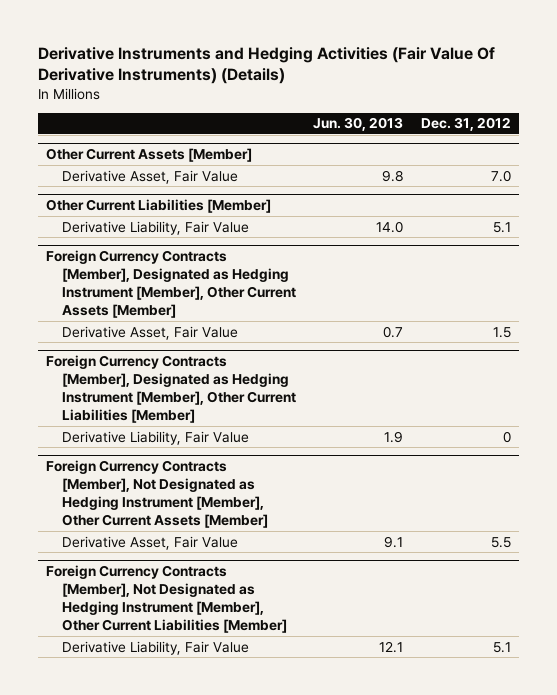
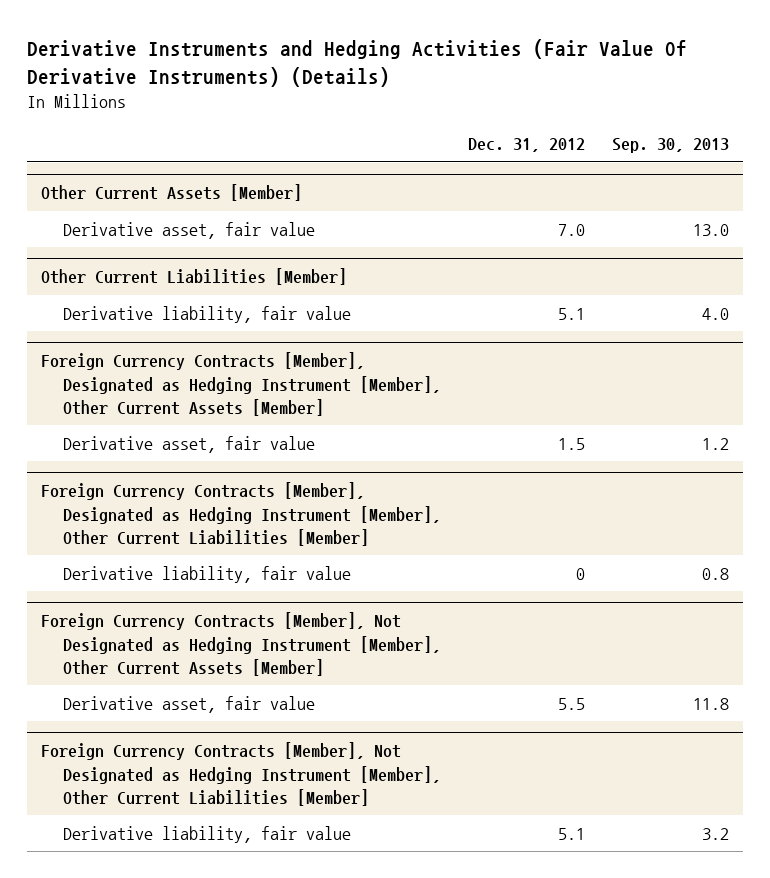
[313,117,404,132] Jun. 30, 2013 -> none
none -> [612,138,730,154] Sep. 30, 2013
[62,169,239,184] Derivative Asset, Fair Value -> [62,221,315,239] Derivative asset, fair value
[62,220,250,235] Derivative Liability, Fair Value -> [62,305,351,323] Derivative liability, fair value
[62,325,239,340] Derivative Asset, Fair Value -> [62,435,315,453] Derivative asset, fair value
[62,430,250,445] Derivative Liability, Fair Value -> [62,565,351,583] Derivative liability, fair value
[62,535,239,550] Derivative Asset, Fair Value -> [62,695,315,713] Derivative asset, fair value
[62,640,250,655] Derivative Liability, Fair Value -> [62,825,351,843] Derivative liability, fair value

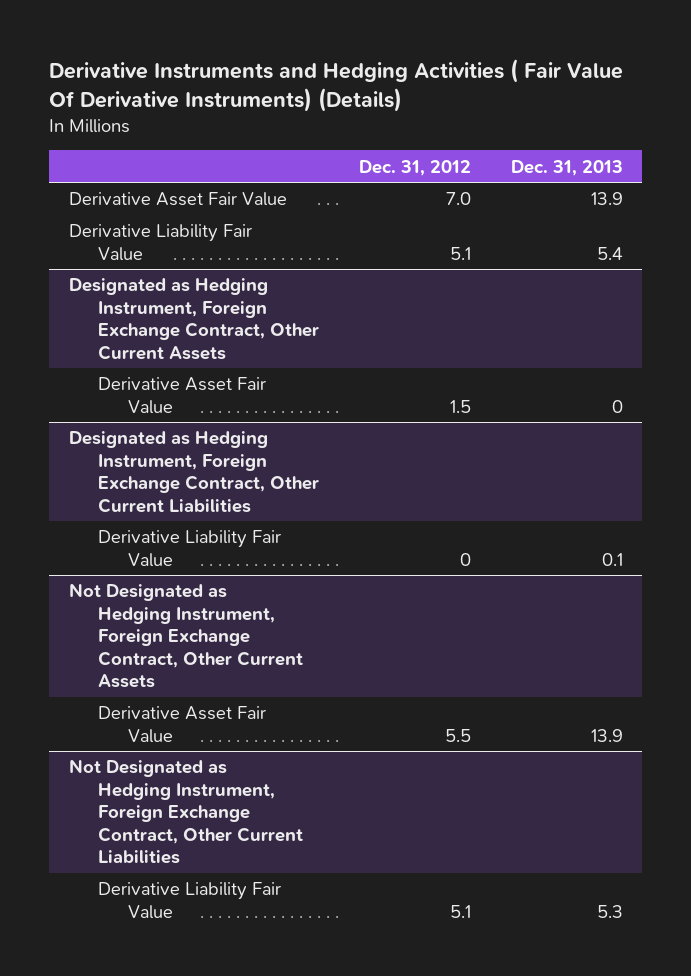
[26,39,687,88] Derivative Instruments and Hedging Activities (Fair Value Of Derivative Instruments) (Details) -> [48,58,623,112] Derivative Instruments and Hedging Activities ( Fair Value Of Derivative Instruments) (Details)
[612,138,730,154] Sep. 30, 2013 -> none
none -> [510,159,623,176] Dec. 31, 2013
[40,184,302,202] Other Current Assets [Member] -> none
[40,268,347,286] Other Current Liabilities [Member] -> none
[62,221,315,239] Derivative asset, fair value -> [68,192,287,207] Derivative Asset Fair Value
[62,305,351,323] Derivative liability, fair value -> [68,224,252,261] Derivative Liability Fair Value
[40,352,441,416] Foreign Currency Contracts [Member], Designated as Hedging Instrument [Member], Other Current Assets [Member] -> [68,278,320,360] Designated as Hedging Instrument, Foreign Exchange Contract, Other Current Assets
[62,435,315,453] Derivative asset, fair value -> [98,377,267,414] Derivative Asset Fair Value
[40,482,441,546] Foreign Currency Contracts [Member], Designated as Hedging Instrument [Member], Other Current Liabilities [Member] -> [68,431,320,513] Designated as Hedging Instrument, Foreign Exchange Contract, Other Current Liabilities
[62,565,351,583] Derivative liability, fair value -> [98,530,282,567] Derivative Liability Fair Value
[40,612,441,676] Foreign Currency Contracts [Member], Not Designated as Hedging Instrument [Member], Other Current Assets [Member] -> [68,583,304,689] Not Designated as Hedging Instrument, Foreign Exchange Contract, Other Current Assets
[62,695,315,713] Derivative asset, fair value -> [98,706,267,743] Derivative Asset Fair Value
[40,742,441,806] Foreign Currency Contracts [Member], Not Designated as Hedging Instrument [Member], Other Current Liabilities [Member] -> [68,759,304,865] Not Designated as Hedging Instrument, Foreign Exchange Contract, Other Current Liabilities
[62,825,351,843] Derivative liability, fair value -> [98,882,282,919] Derivative Liability Fair Value

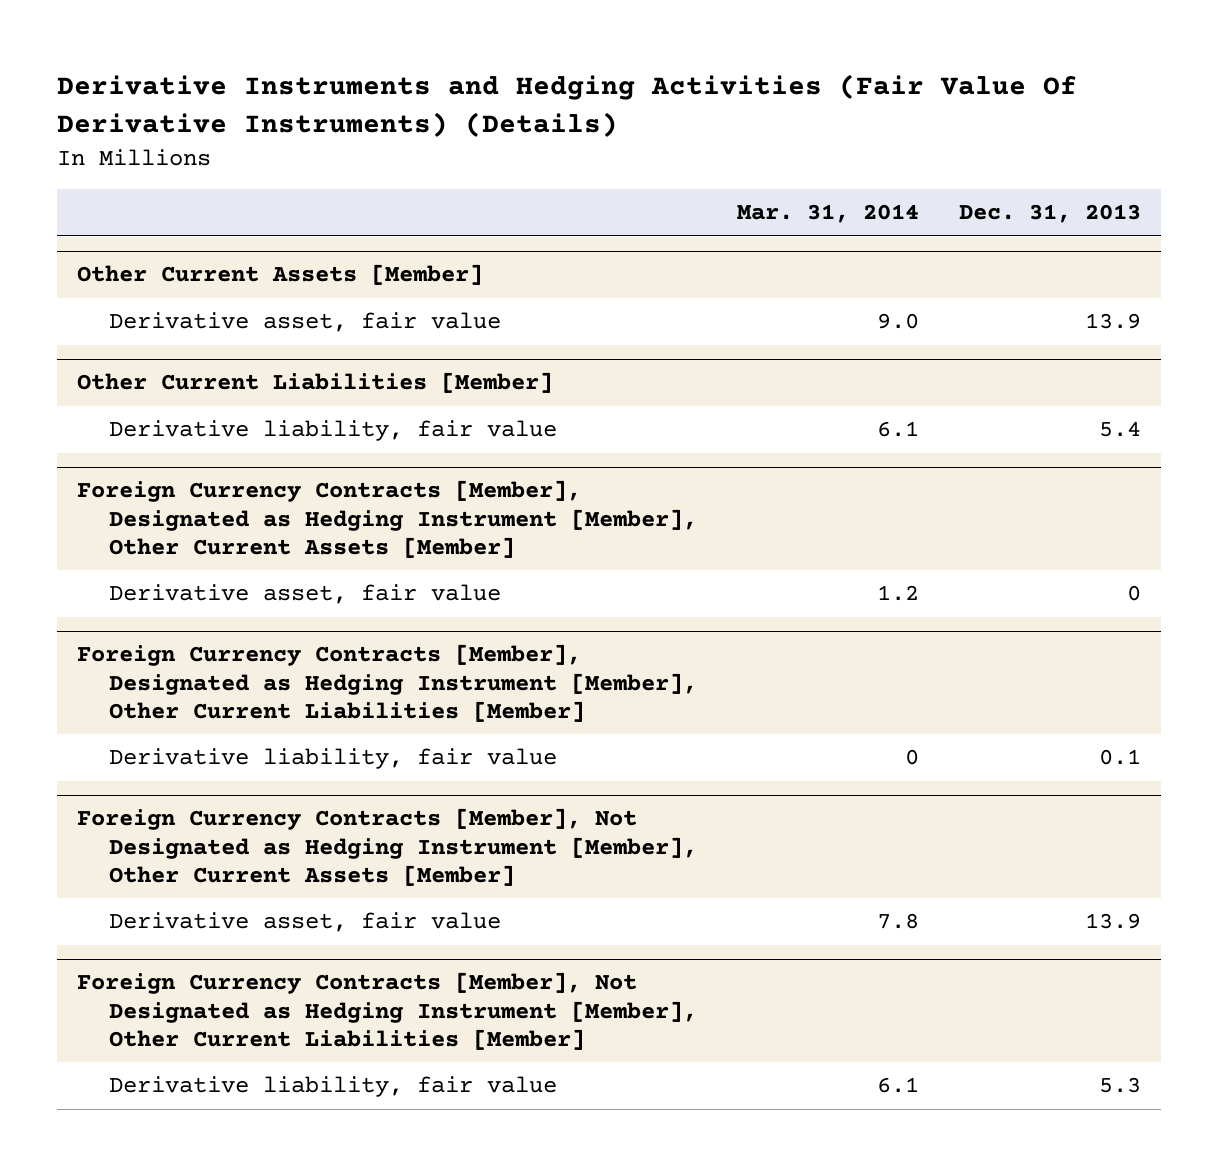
[48,58,623,112] Derivative Instruments and Hedging Activities ( Fair Value Of Derivative Instruments) (Details) -> [56,74,1077,137] Derivative Instruments and Hedging Activities (Fair Value Of Derivative Instruments) (Details)
[359,159,472,176] Dec. 31, 2012 -> none
none -> [737,204,920,224] Mar. 31, 2014
none -> [76,264,483,286] Other Current Assets [Member]
[68,192,287,207] Derivative Asset Fair Value -> [109,312,502,333] Derivative asset, fair value
none -> [76,372,553,394] Other Current Liabilities [Member]
[68,224,252,261] Derivative Liability Fair Value -> [109,420,558,442] Derivative liability, fair value
[68,278,320,360] Designated as Hedging Instrument, Foreign Exchange Contract, Other Current Assets -> [76,480,698,558] Foreign Currency Contracts [Member], Designated as Hedging Instrument [Member], Other Current Assets [Member]
[98,377,267,414] Derivative Asset Fair Value -> [109,584,502,605] Derivative asset, fair value
[68,431,320,513] Designated as Hedging Instrument, Foreign Exchange Contract, Other Current Liabilities -> [76,644,698,722] Foreign Currency Contracts [Member], Designated as Hedging Instrument [Member], Other Current Liabilities [Member]
[98,530,282,567] Derivative Liability Fair Value -> [109,748,558,770] Derivative liability, fair value
[68,583,304,689] Not Designated as Hedging Instrument, Foreign Exchange Contract, Other Current Assets -> [76,808,698,886] Foreign Currency Contracts [Member], Not Designated as Hedging Instrument [Member], Other Current Assets [Member]
[98,706,267,743] Derivative Asset Fair Value -> [109,912,502,933] Derivative asset, fair value
[68,759,304,865] Not Designated as Hedging Instrument, Foreign Exchange Contract, Other Current Liabilities -> [76,972,698,1050] Foreign Currency Contracts [Member], Not Designated as Hedging Instrument [Member], Other Current Liabilities [Member]
[98,882,282,919] Derivative Liability Fair Value -> [109,1076,558,1098] Derivative liability, fair value

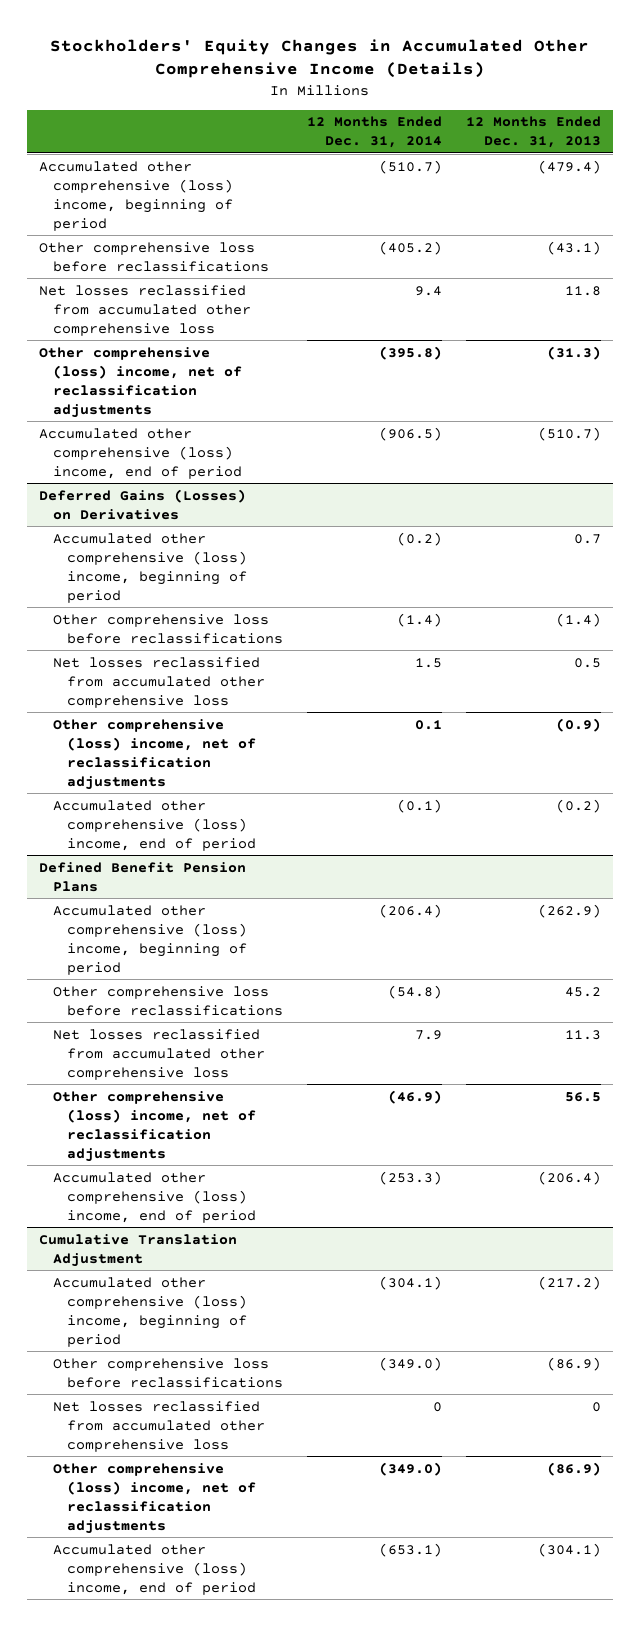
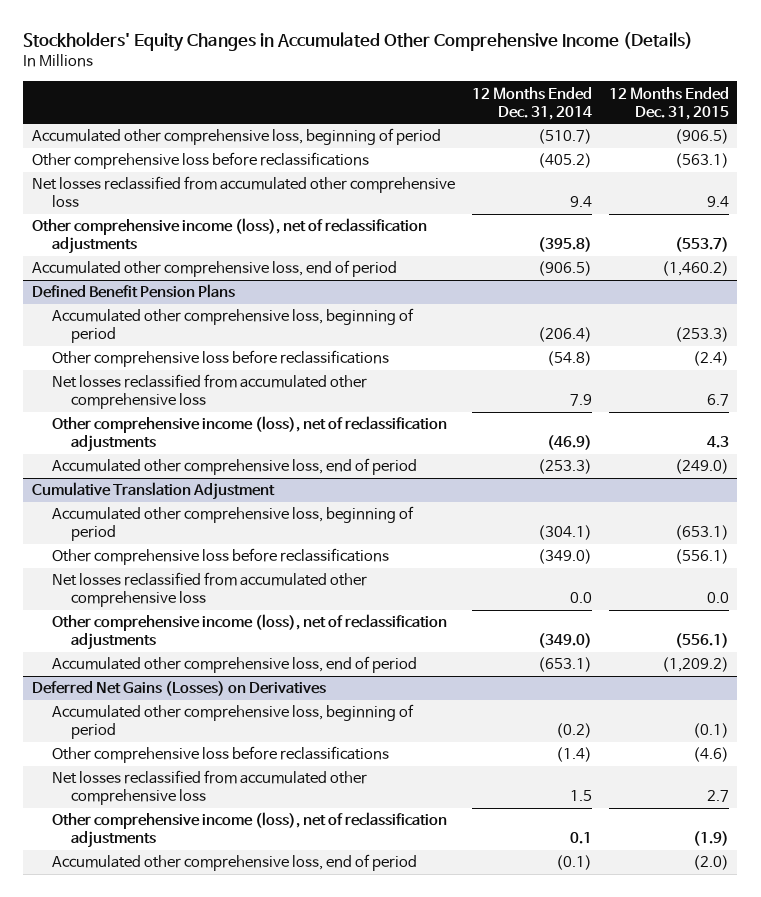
[465,116,601,149] 12 Months Ended Dec. 31, 2013 -> none
none -> [608,86,729,120] 12 Months Ended Dec. 31, 2015
[38,160,234,231] Accumulated other comprehensive (loss) income, beginning of period -> [31,128,441,146] Accumulated other comprehensive loss, beginning of period
[38,488,246,520] Deferred Gains (Losses) on Derivatives -> none
[53,532,248,603] Accumulated other comprehensive (loss) income, beginning of period -> none
[53,613,284,644] Other comprehensive loss before reclassifications -> none
[53,656,266,708] Net losses reclassified from accumulated other comprehensive loss -> none
[53,718,257,790] Other comprehensive (loss) income, net of reclassification adjustments -> none
[53,799,257,851] Accumulated other comprehensive (loss) income, end of period -> none
[38,346,243,418] Other comprehensive (loss) income, net of reclassification adjustments -> [31,218,427,255] Other comprehensive income (loss), net of reclassification adjustments
[38,427,243,479] Accumulated other comprehensive (loss) income, end of period -> [31,260,397,278] Accumulated other comprehensive loss, end of period
[53,904,248,975] Accumulated other comprehensive (loss) income, beginning of period -> [51,308,414,344] Accumulated other comprehensive loss, beginning of period
[53,1090,257,1162] Other comprehensive (loss) income, net of reclassification adjustments -> [51,416,447,453] Other comprehensive income (loss), net of reclassification adjustments
[53,1171,257,1223] Accumulated other comprehensive (loss) income, end of period -> [51,458,417,476] Accumulated other comprehensive loss, end of period
[53,1276,248,1347] Accumulated other comprehensive (loss) income, beginning of period -> [51,506,414,542] Accumulated other comprehensive loss, beginning of period
[433,1401,443,1412] 0 -> [569,592,592,604] 0.0
[53,1462,257,1534] Other comprehensive (loss) income, net of reclassification adjustments -> [51,614,447,651] Other comprehensive income (loss), net of reclassification adjustments
[53,1543,257,1595] Accumulated other comprehensive (loss) income, end of period -> [51,656,417,674] Accumulated other comprehensive loss, end of period
none -> [31,681,326,697] Deferred Net Gains (Losses) on Derivatives
none -> [51,704,414,740] Accumulated other comprehensive loss, beginning of period
none -> [51,746,389,764] Other comprehensive loss before reclassifications
none -> [51,770,367,806] Net losses reclassified from accumulated other comprehensive loss
none -> [51,812,447,849] Other comprehensive income (loss), net of reclassification adjustments
none -> [51,854,417,872] Accumulated other comprehensive loss, end of period

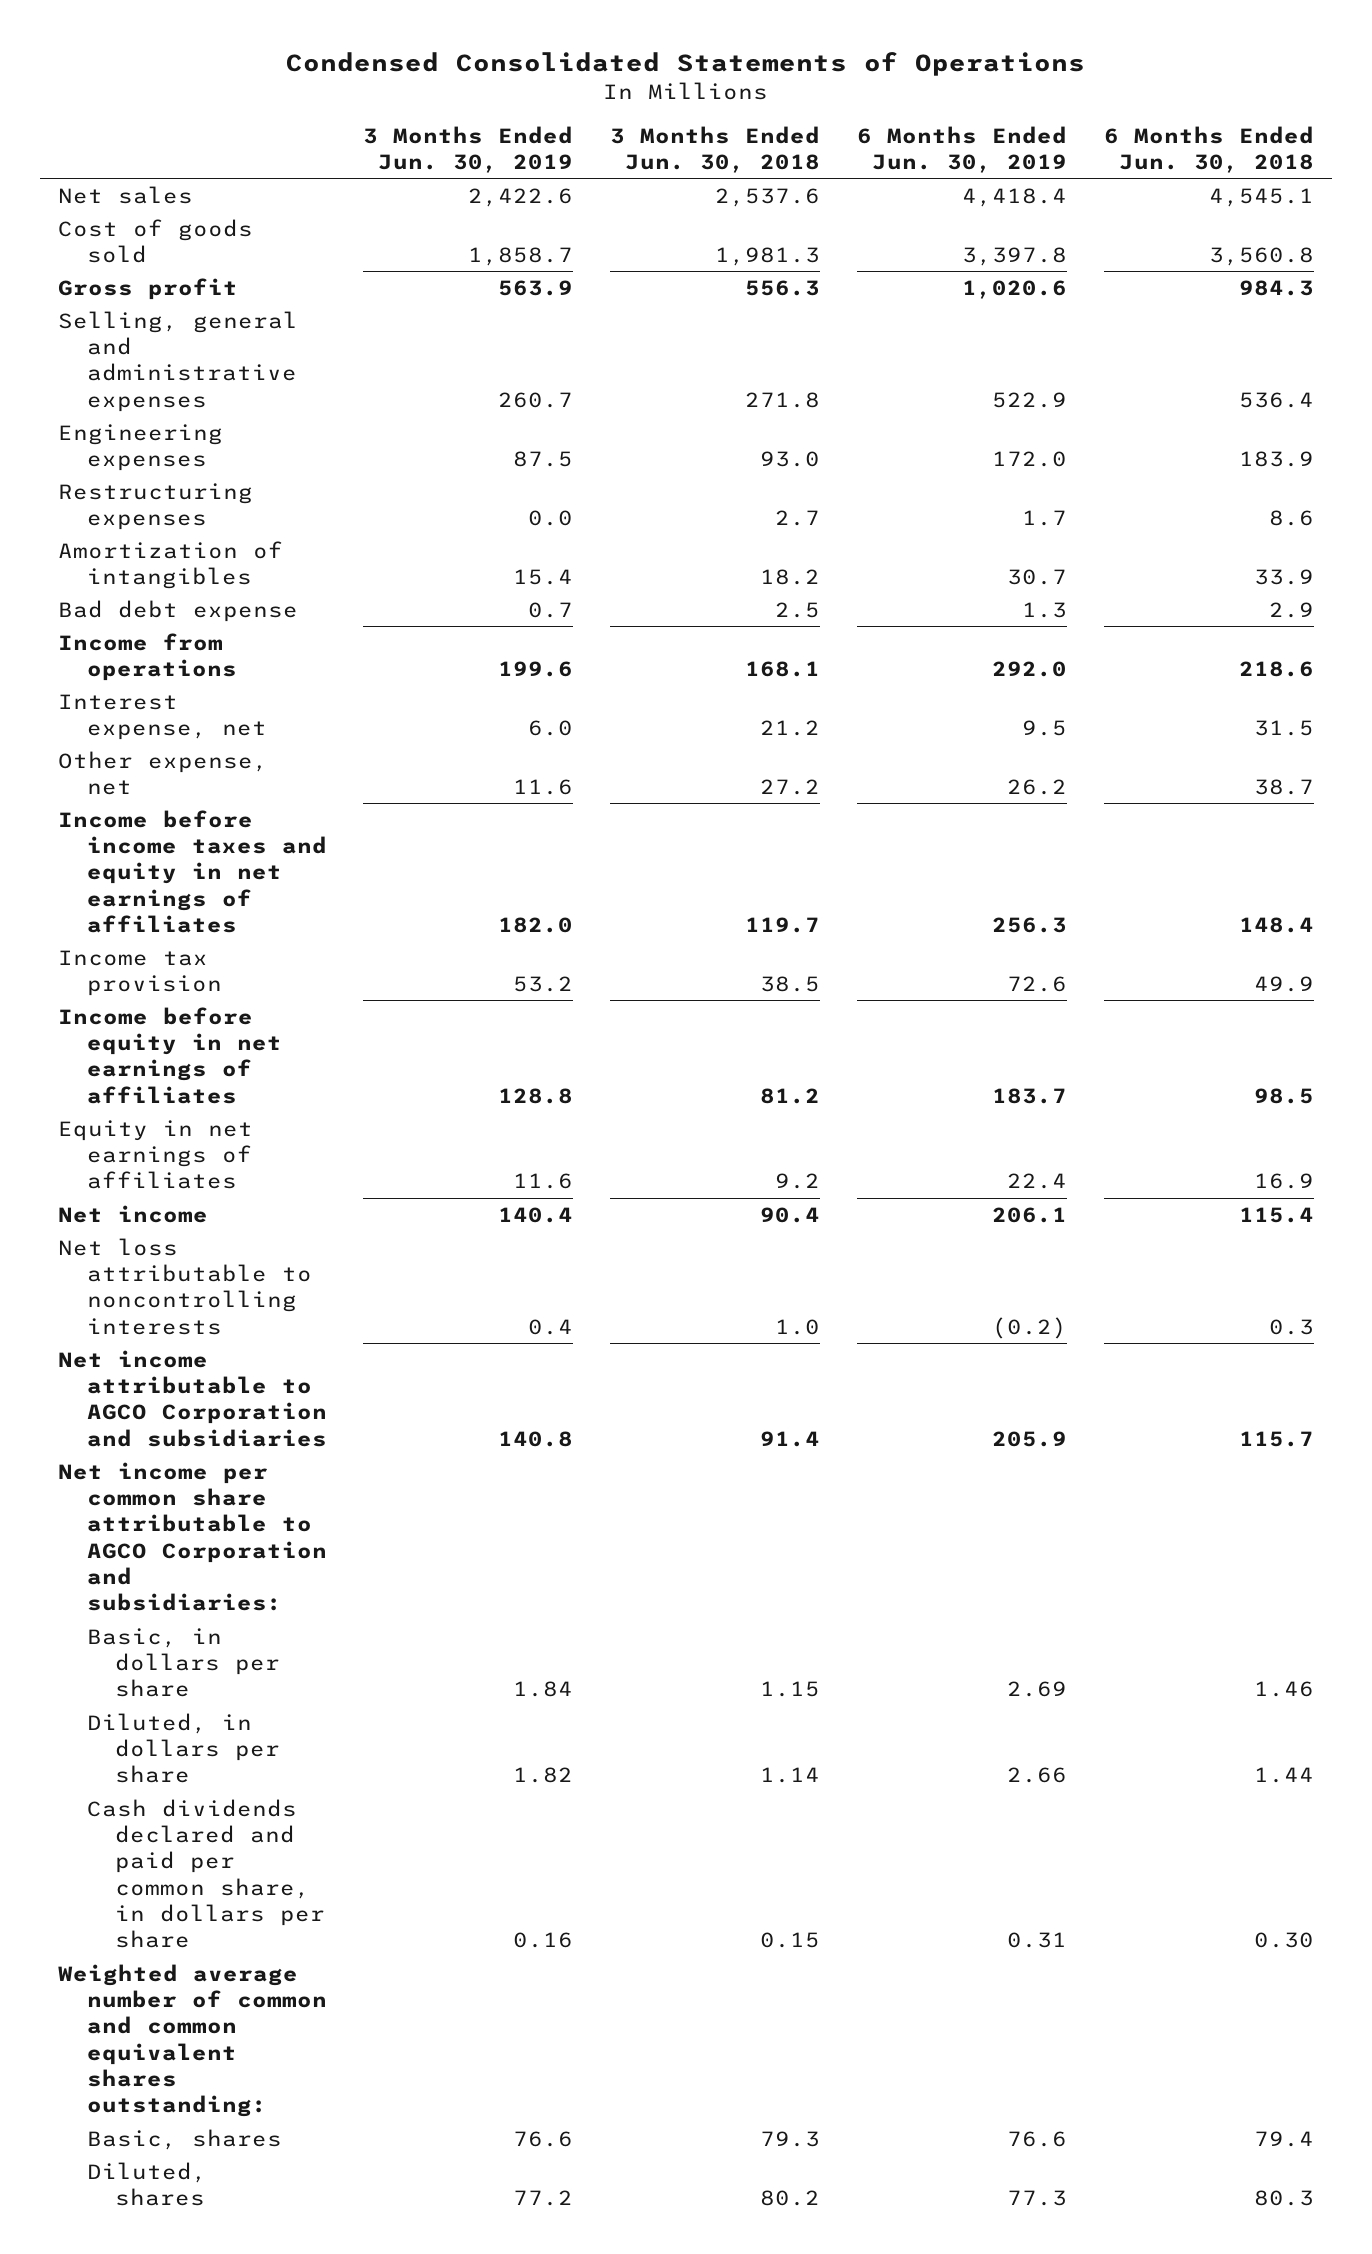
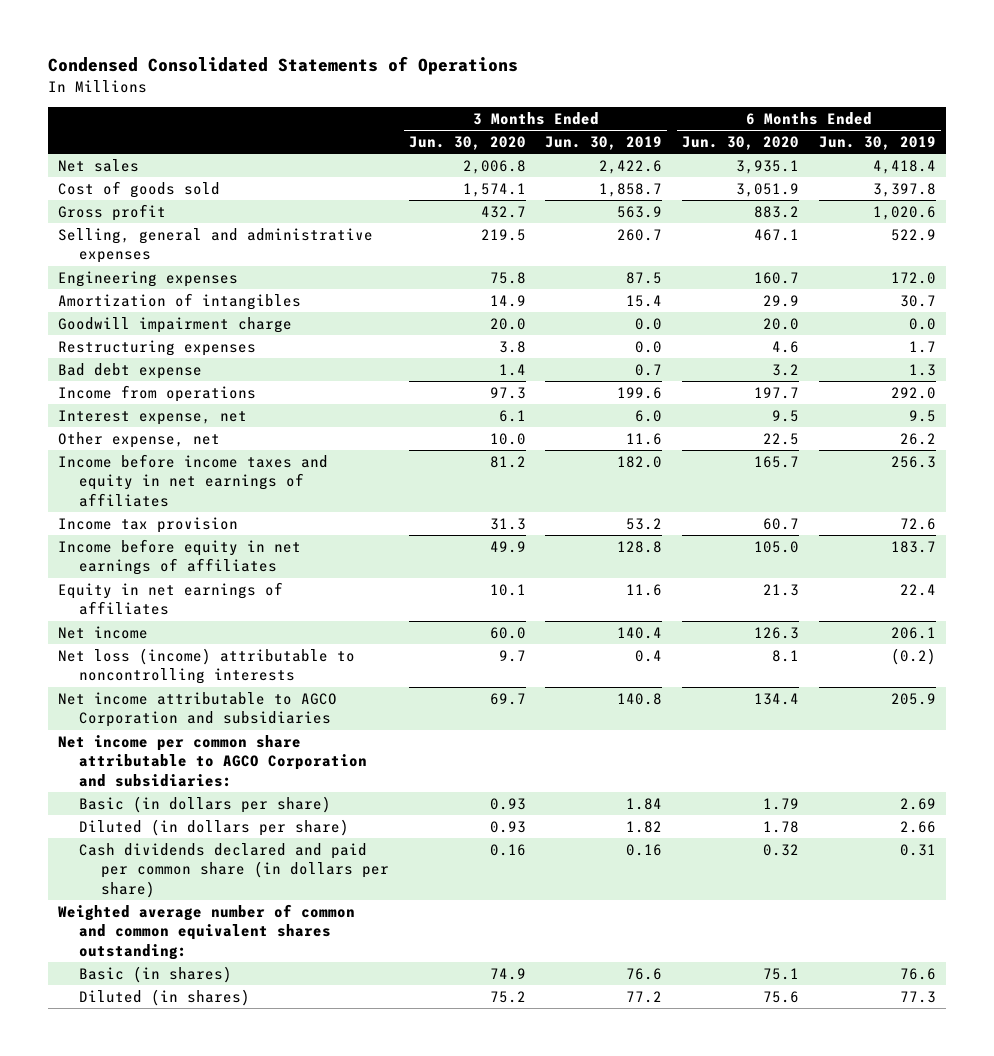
[610,125,821,173] 3 Months Ended Jun. 30, 2018 -> none
[1103,125,1314,173] 6 Months Ended Jun. 30, 2018 -> none
none -> [408,136,526,151] Jun. 30, 2020
none -> [682,136,800,151] Jun. 30, 2020
none -> [57,316,292,333] Goodwill impairment charge
[58,482,254,530] Restructuring expenses -> [57,339,256,356] Restructuring expenses
[58,1237,312,1335] Net loss attributable to noncontrolling interests -> [57,647,355,685] Net loss (income) attributable to noncontrolling interests
[86,1627,281,1698] Basic, in dollars per share -> [79,795,332,813] Basic (in dollars per share)
[86,1712,281,1784] Diluted, in dollars per share -> [79,818,350,836] Diluted (in dollars per share)
[86,1798,326,1949] Cash dividends declared and paid per common share, in dollars per share -> [79,842,389,898] Cash dividends declared and paid per common share (in dollars per share)
[86,2128,282,2150] Basic, shares -> [79,965,233,983] Basic (in shares)
[86,2161,207,2206] Diluted, shares -> [79,988,251,1006] Diluted (in shares)

